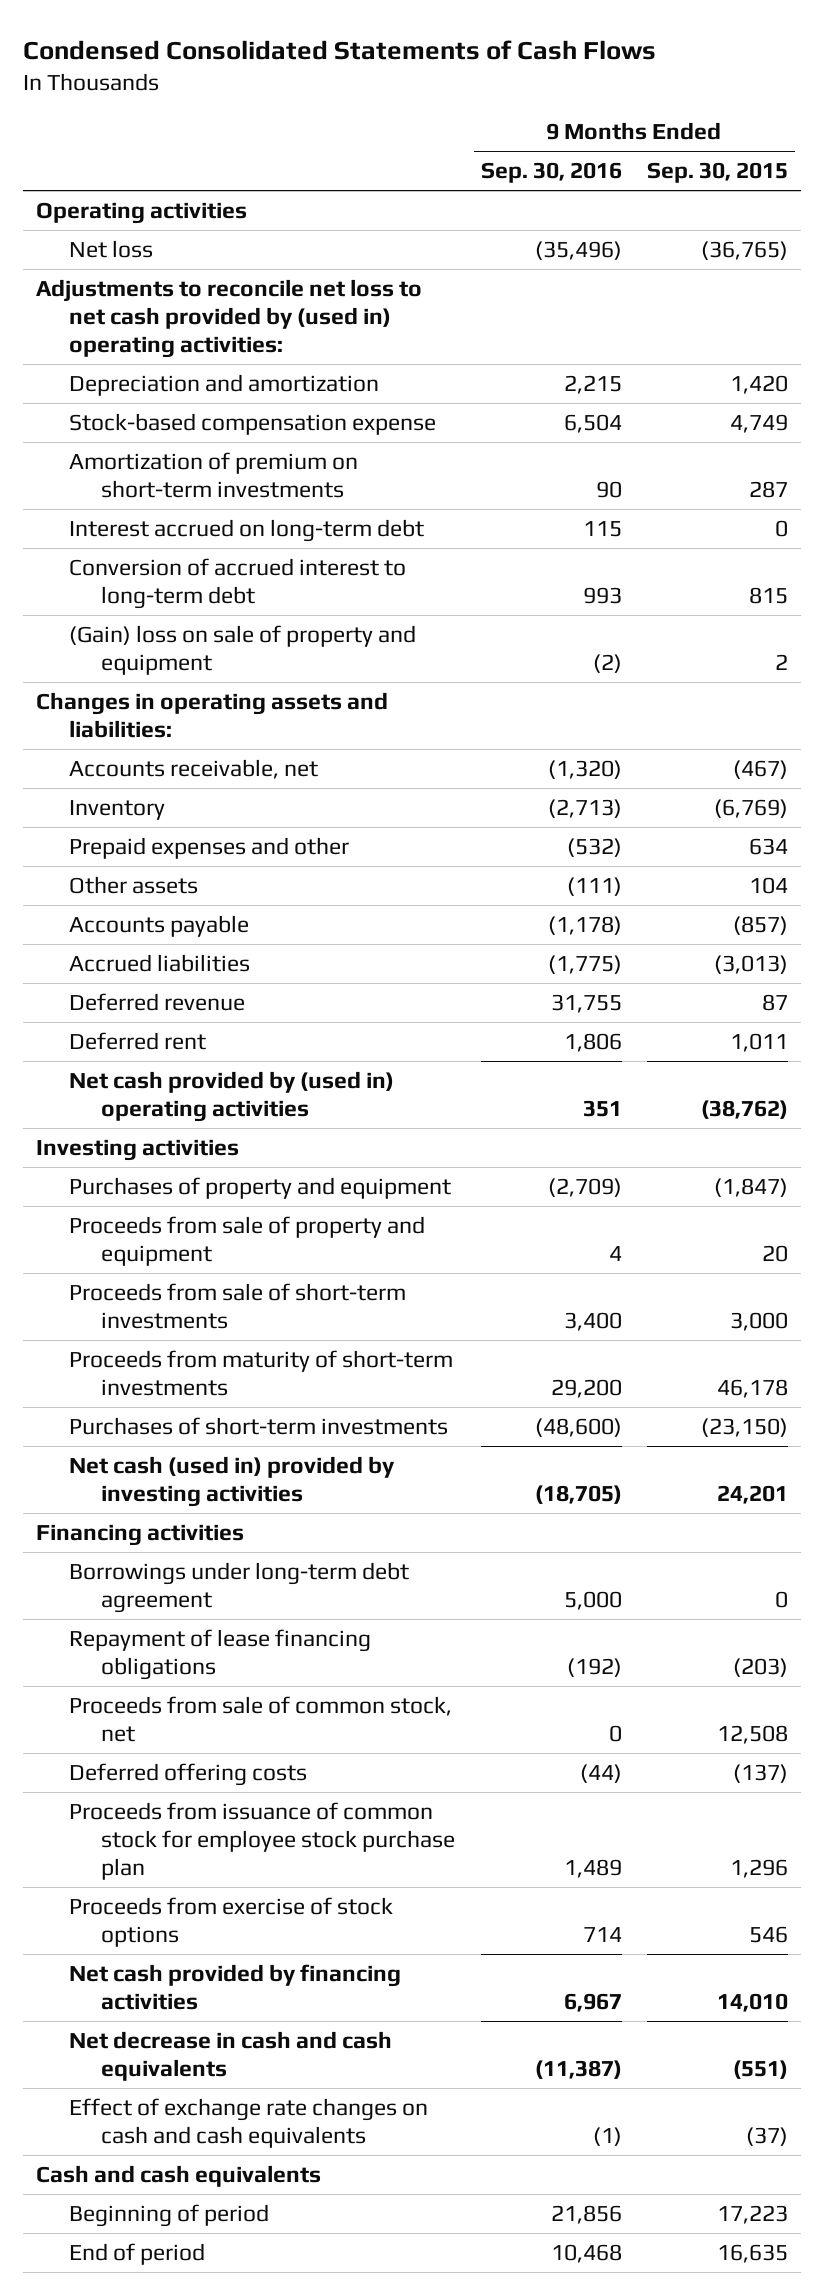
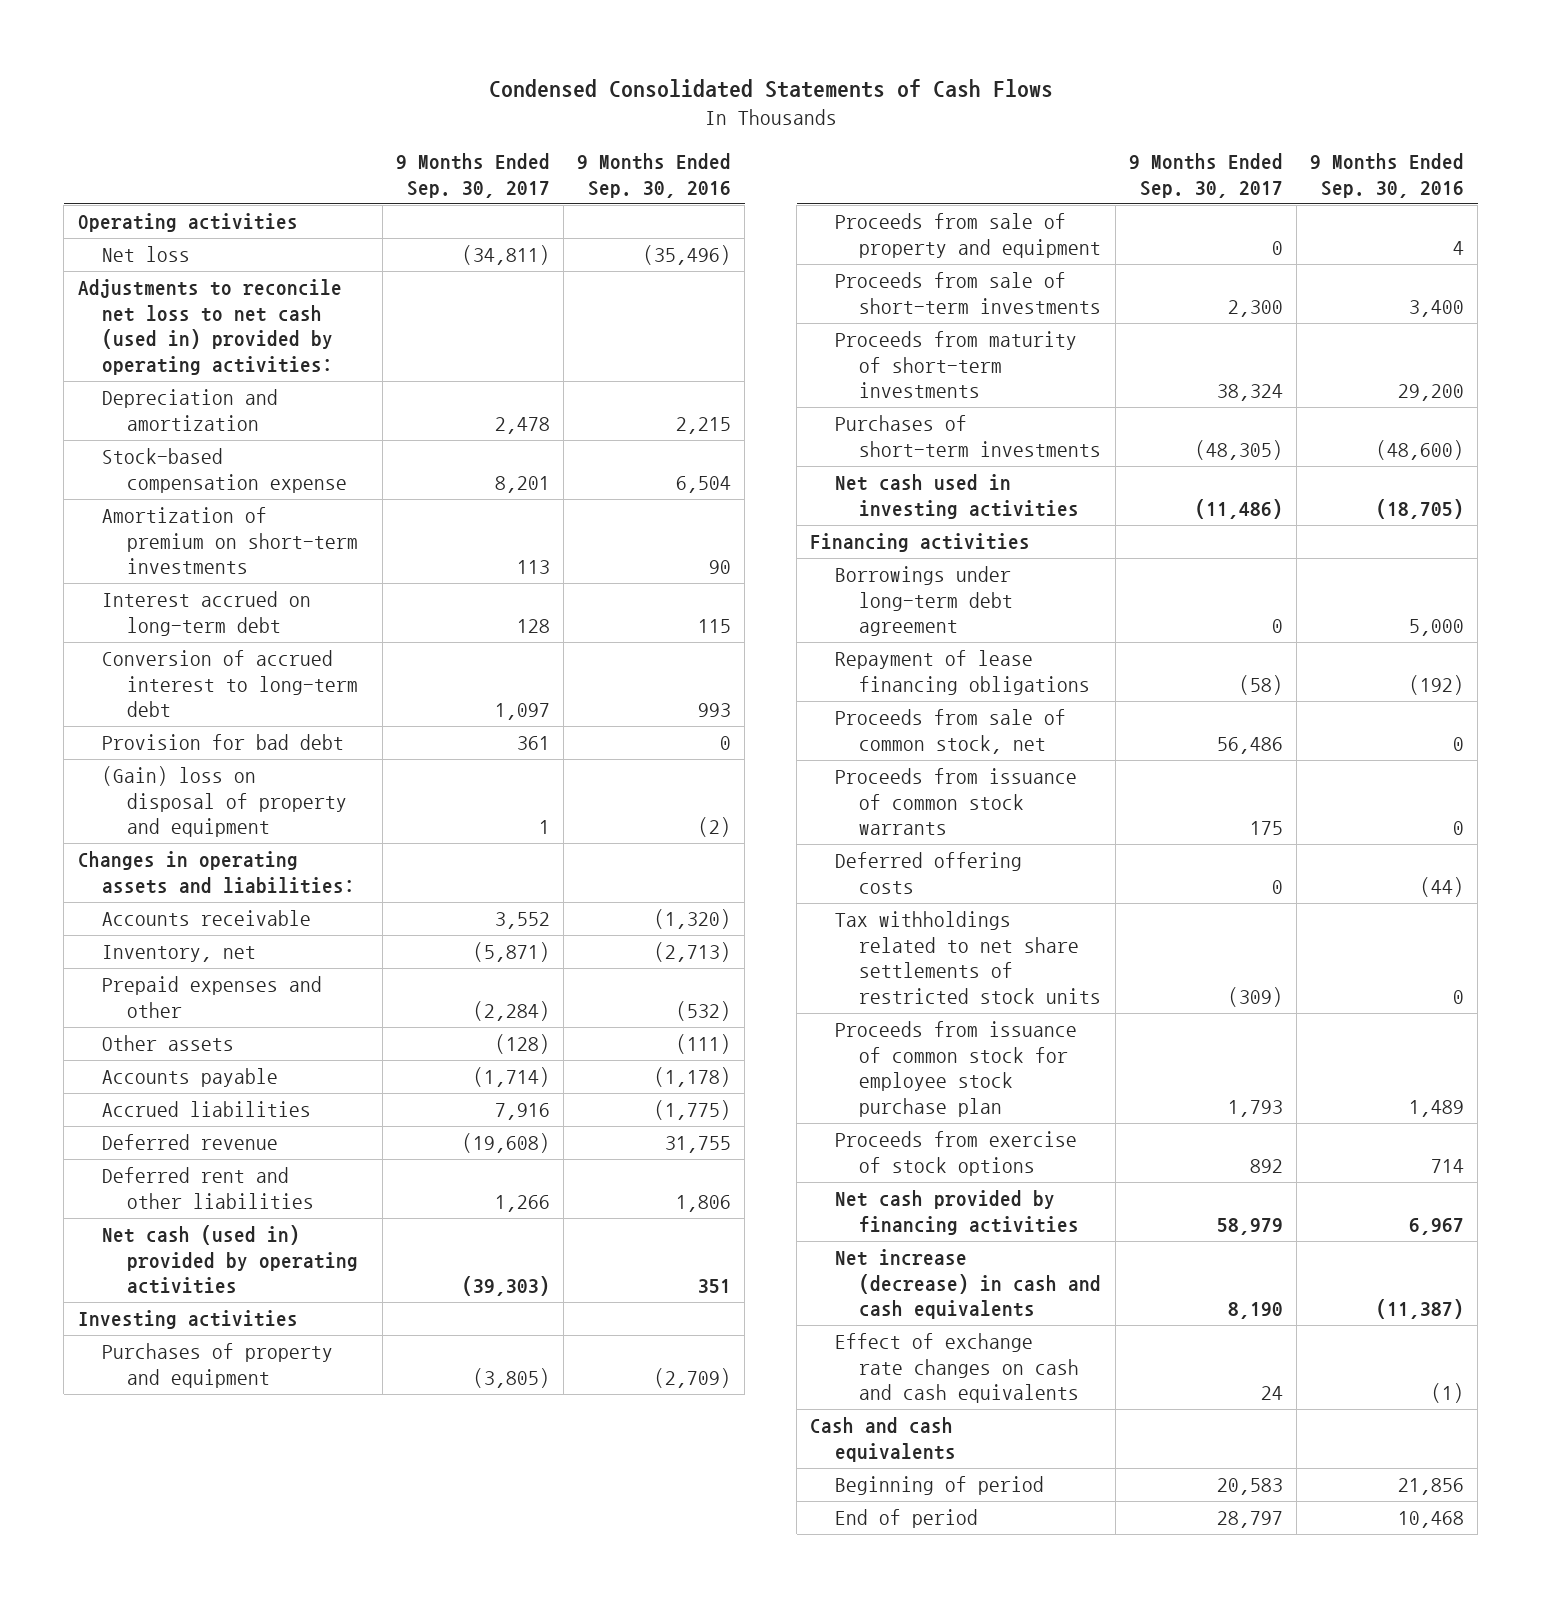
[647,162,789,184] Sep. 30, 2015 -> none
none -> [395,153,550,198] 9 Months Ended Sep. 30, 2017
[36,278,423,359] Adjustments to reconcile net loss to net cash provided by (used in) operating activities: -> [77,279,342,376] Adjustments to reconcile net loss to net cash (used in) provided by operating activities:
none -> [102,734,345,751] Provision for bad debt
[68,624,416,675] (Gain) loss on sale of property and equipment -> [102,766,347,838] (Gain) loss on disposal of property and equipment
[68,758,318,779] Accounts receivable, net -> [102,910,312,927] Accounts receivable
[68,799,165,820] Inventory -> [102,945,257,963] Inventory, net
[68,1031,206,1050] Deferred rent -> [102,1167,314,1209] Deferred rent and other liabilities
[68,1070,394,1122] Net cash provided by (used in) operating activities -> [102,1225,358,1295] Net cash (used in) provided by operating activities
[68,1455,395,1507] Net cash (used in) provided by investing activities -> [834,474,1080,519] Net cash used in investing activities
none -> [834,768,1077,836] Proceeds from issuance of common stock warrants
none -> [834,911,1102,1005] Tax withholdings related to net share settlements of restricted stock units
[68,2030,392,2081] Net decrease in cash and cash equivalents -> [834,1249,1102,1320] Net increase (decrease) in cash and cash equivalents

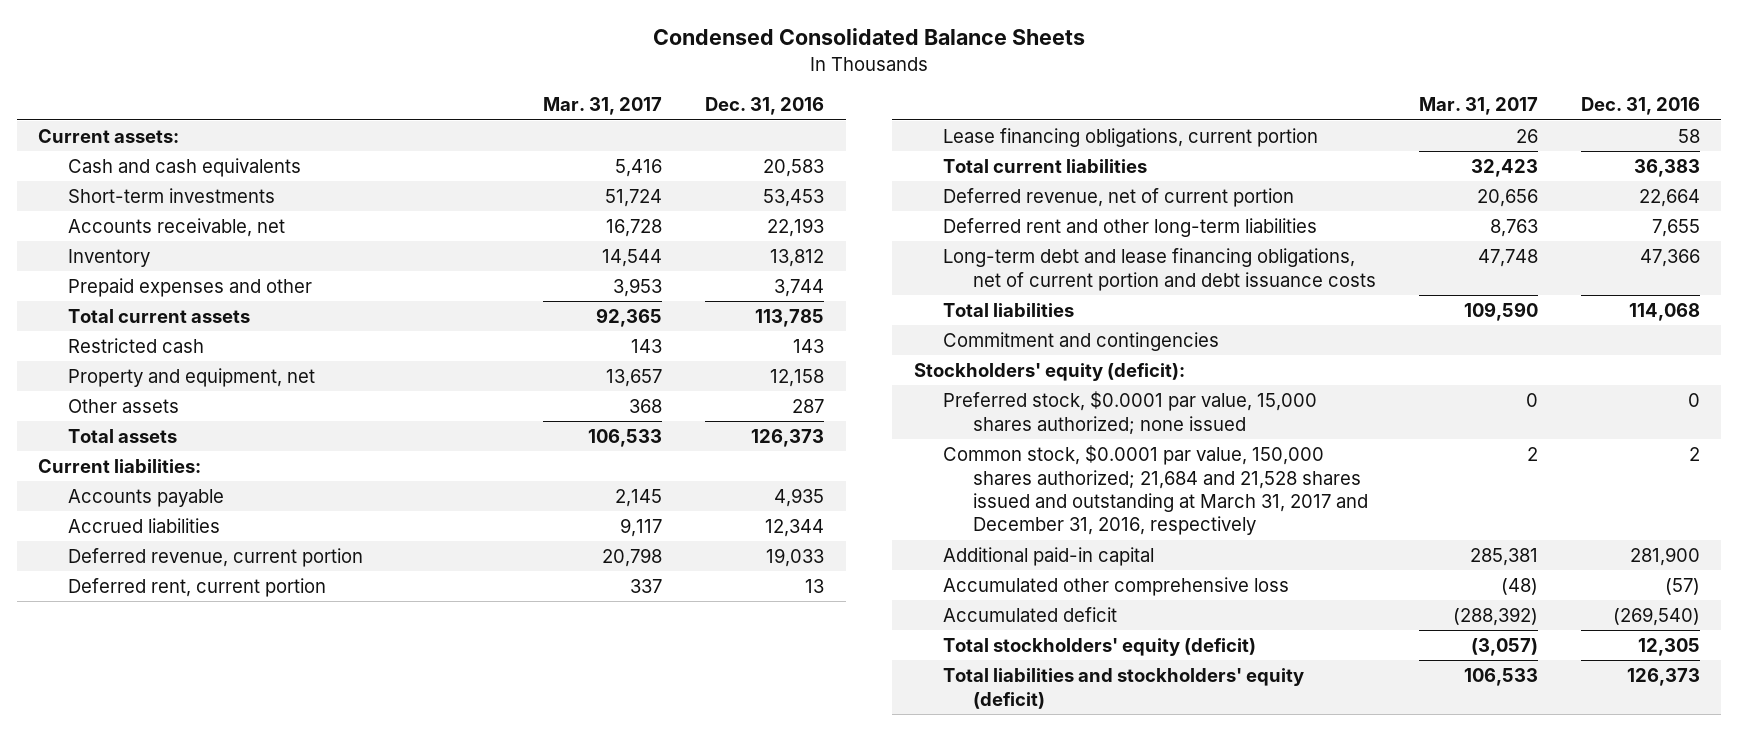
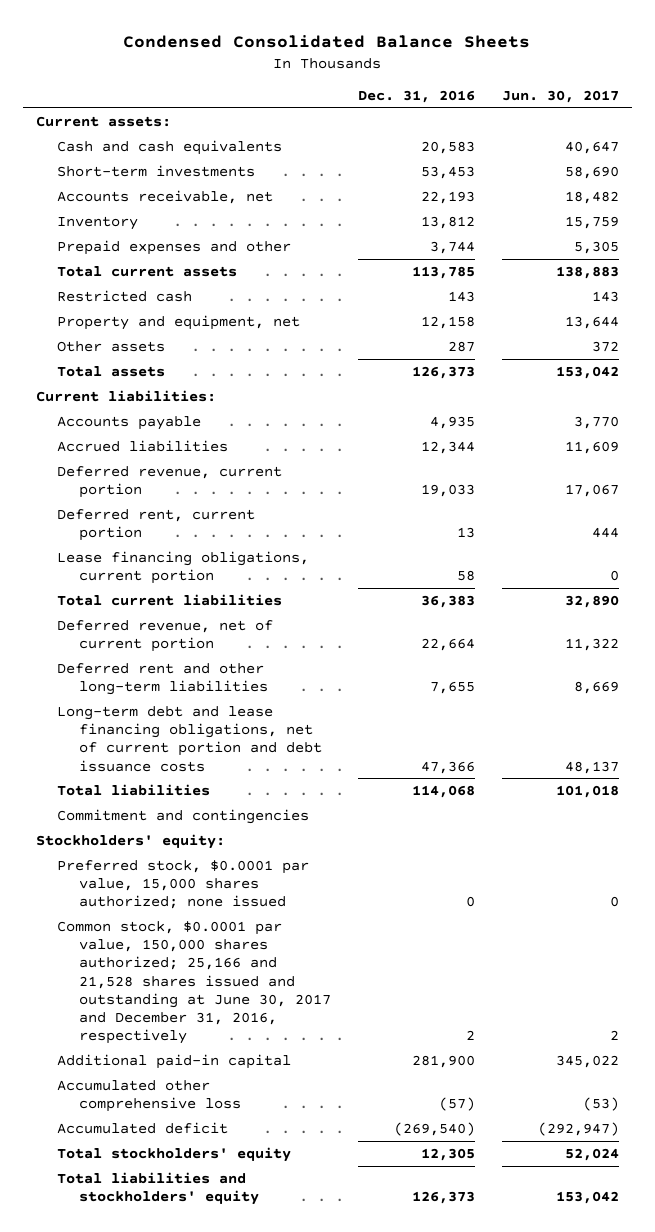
[543,97,663,116] Mar. 31, 2017 -> none
none -> [501,90,619,104] Jun. 30, 2017
[913,363,1185,382] Stockholders' equity (deficit): -> [35,833,225,849] Stockholders' equity:
[943,445,1369,536] Common stock, $0.0001 par value, 150,000 shares authorized; 21,684 and 21,528 shares issued and outstanding at March 31, 2017 and December 31, 2016, respectively -> [57,920,331,1045] Common stock, $0.0001 par value, 150,000 shares authorized; 25,166 and 21,528 shares issued and outstanding at June 30, 2017 and December 31, 2016, respectively
[943,638,1257,657] Total stockholders' equity (deficit) -> [57,1146,292,1162] Total stockholders' equity
[943,668,1305,709] Total liabilities and stockholders' equity (deficit) -> [57,1171,259,1206] Total liabilities and stockholders' equity

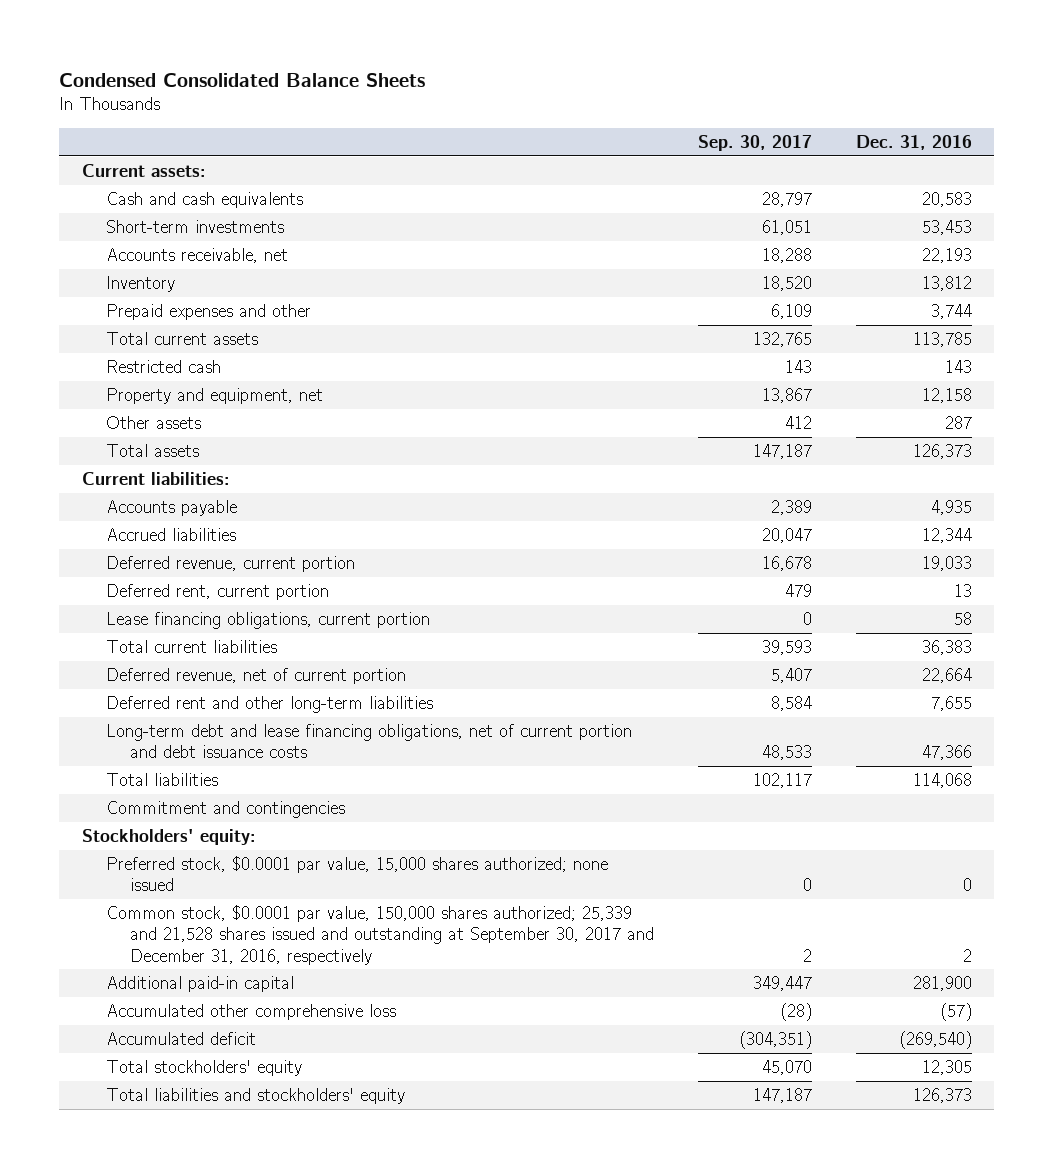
[501,90,619,104] Jun. 30, 2017 -> none
none -> [698,134,813,151] Sep. 30, 2017
[57,920,331,1045] Common stock, $0.0001 par value, 150,000 shares authorized; 25,166 and 21,528 shares issued and outstanding at June 30, 2017 and December 31, 2016, respectively -> [105,904,655,965] Common stock, $0.0001 par value, 150,000 shares authorized; 25,339 and 21,528 shares issued and outstanding at September 30, 2017 and December 31, 2016, respectively

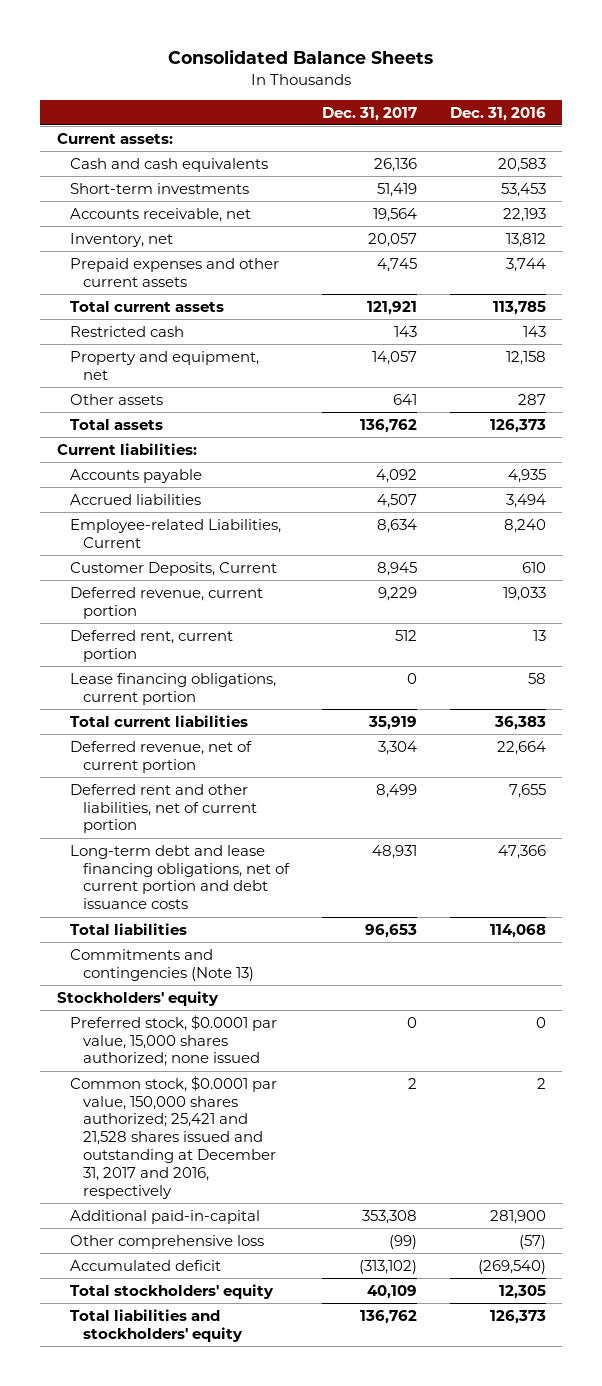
[59,72,426,87] Condensed Consolidated Balance Sheets -> [168,49,434,65] Consolidated Balance Sheets
[698,134,813,151] Sep. 30, 2017 -> none
none -> [321,106,417,121] Dec. 31, 2017
[105,275,175,292] Inventory -> [69,232,173,247] Inventory, net
[105,303,311,320] Prepaid expenses and other -> [69,257,279,287] Prepaid expenses and other current assets
[922,527,973,543] 12,344 -> [505,493,546,508] 3,494
none -> [69,518,281,548] Employee-related Liabilities, Current
none -> [69,561,277,576] Customer Deposits, Current
[105,695,433,713] Deferred rent and other long-term liabilities -> [69,783,258,834] Deferred rent and other liabilities, net of current portion
[105,800,345,818] Commitment and contingencies -> [69,948,255,981] Commitments and contingencies (Note 13)
[81,828,256,845] Stockholders' equity: -> [56,990,219,1006] Stockholders' equity
[105,904,655,965] Common stock, $0.0001 par value, 150,000 shares authorized; 25,339 and 21,528 shares issued and outstanding at September 30, 2017 and December 31, 2016, respectively -> [69,1075,277,1199] Common stock, $0.0001 par value, 150,000 shares authorized; 25,421 and 21,528 shares issued and outstanding at December 31, 2017 and 2016, respectively
[105,975,294,992] Additional paid-in capital -> [69,1209,260,1224] Additional paid-in-capital
[105,1003,396,1020] Accumulated other comprehensive loss -> [69,1234,264,1249] Other comprehensive loss

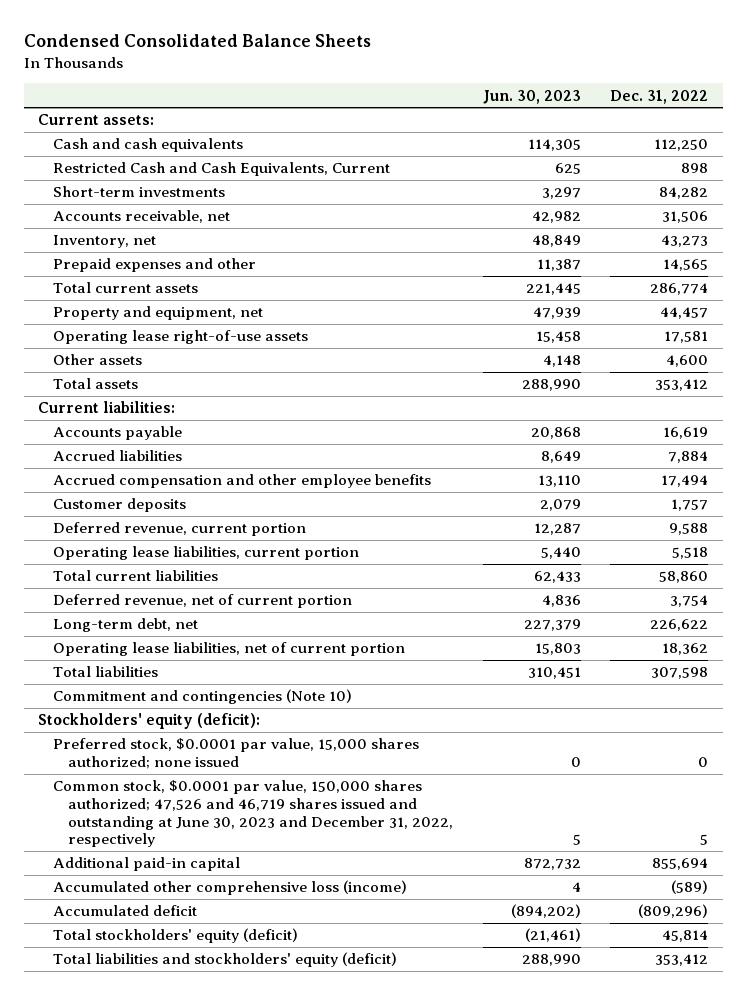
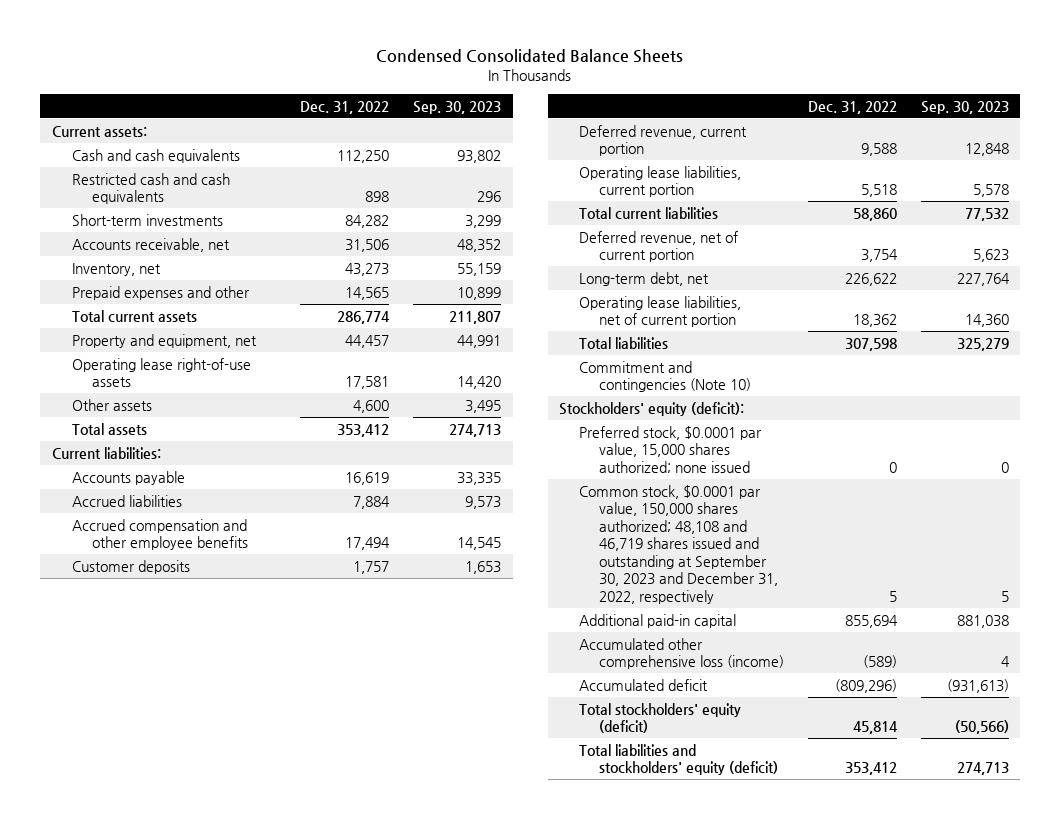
[482,89,581,104] Jun. 30, 2023 -> none
none -> [412,100,501,114] Sep. 30, 2023
[53,162,391,177] Restricted Cash and Cash Equivalents, Current -> [71,172,230,205] Restricted cash and cash equivalents
[53,780,454,848] Common stock, $0.0001 par value, 150,000 shares authorized; 47,526 and 46,719 shares issued and outstanding at June 30, 2023 and December 31, 2022, respectively -> [579,484,779,604] Common stock, $0.0001 par value, 150,000 shares authorized; 48,108 and 46,719 shares issued and outstanding at September 30, 2023 and December 31, 2022, respectively

